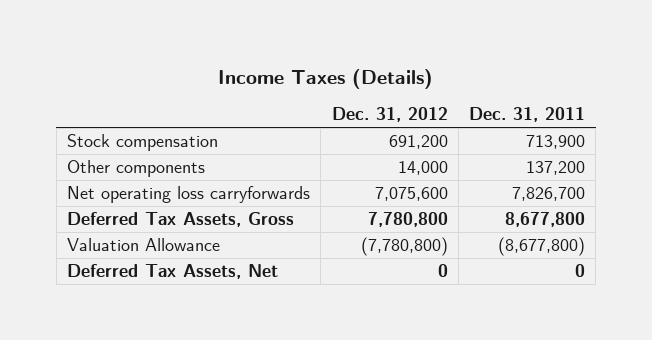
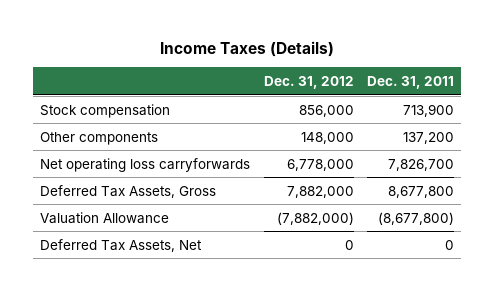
[388,135,448,150] 691,200 -> [298,104,354,117] 856,000
[397,161,448,176] 14,000 -> [300,131,354,144] 148,000
[374,187,448,202] 7,075,600 -> [286,158,354,171] 6,778,000
[367,212,448,228] 7,780,800 -> [286,185,354,198] 7,882,000
[360,237,448,257] (7,780,800) -> [276,211,354,225] (7,882,000)

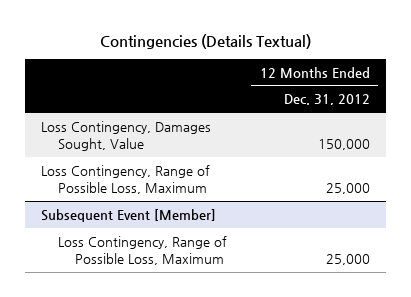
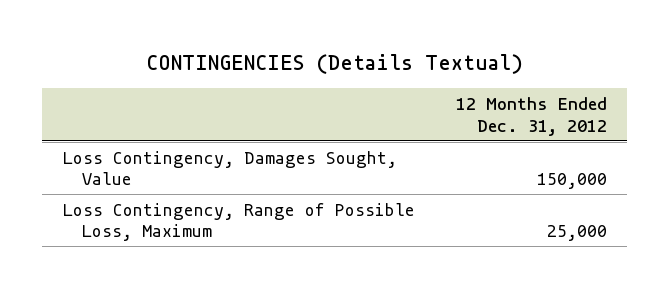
[100,33,312,49] Contingencies (Details Textual) -> [145,54,523,75] CONTINGENCIES (Details Textual)
[41,208,217,222] Subsequent Event [Member] -> none
[58,235,228,265] Loss Contingency, Range of Possible Loss, Maximum -> none

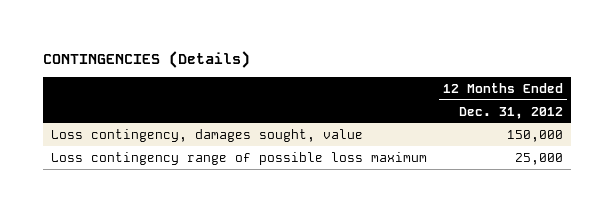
[145,54,523,75] CONTINGENCIES (Details Textual) -> [43,50,251,68] CONTINGENCIES (Details)
[62,150,397,186] Loss Contingency, Damages Sought, Value -> [51,129,364,143] Loss contingency, damages sought, value
[62,202,415,242] Loss Contingency, Range of Possible Loss, Maximum -> [51,152,428,166] Loss contingency range of possible loss maximum

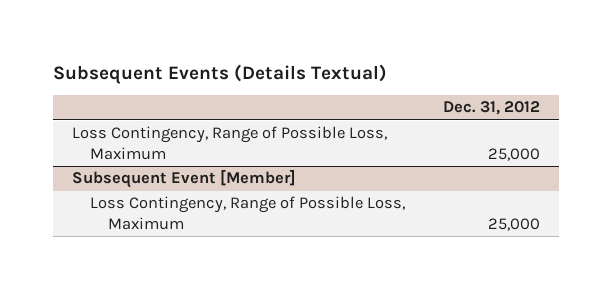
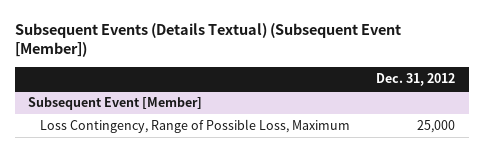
[53,63,388,84] Subsequent Events (Details Textual) -> [14,22,401,58] Subsequent Events (Details Textual) (Subsequent Event [Member])
[72,126,388,160] Loss Contingency, Range of Possible Loss, Maximum -> none

